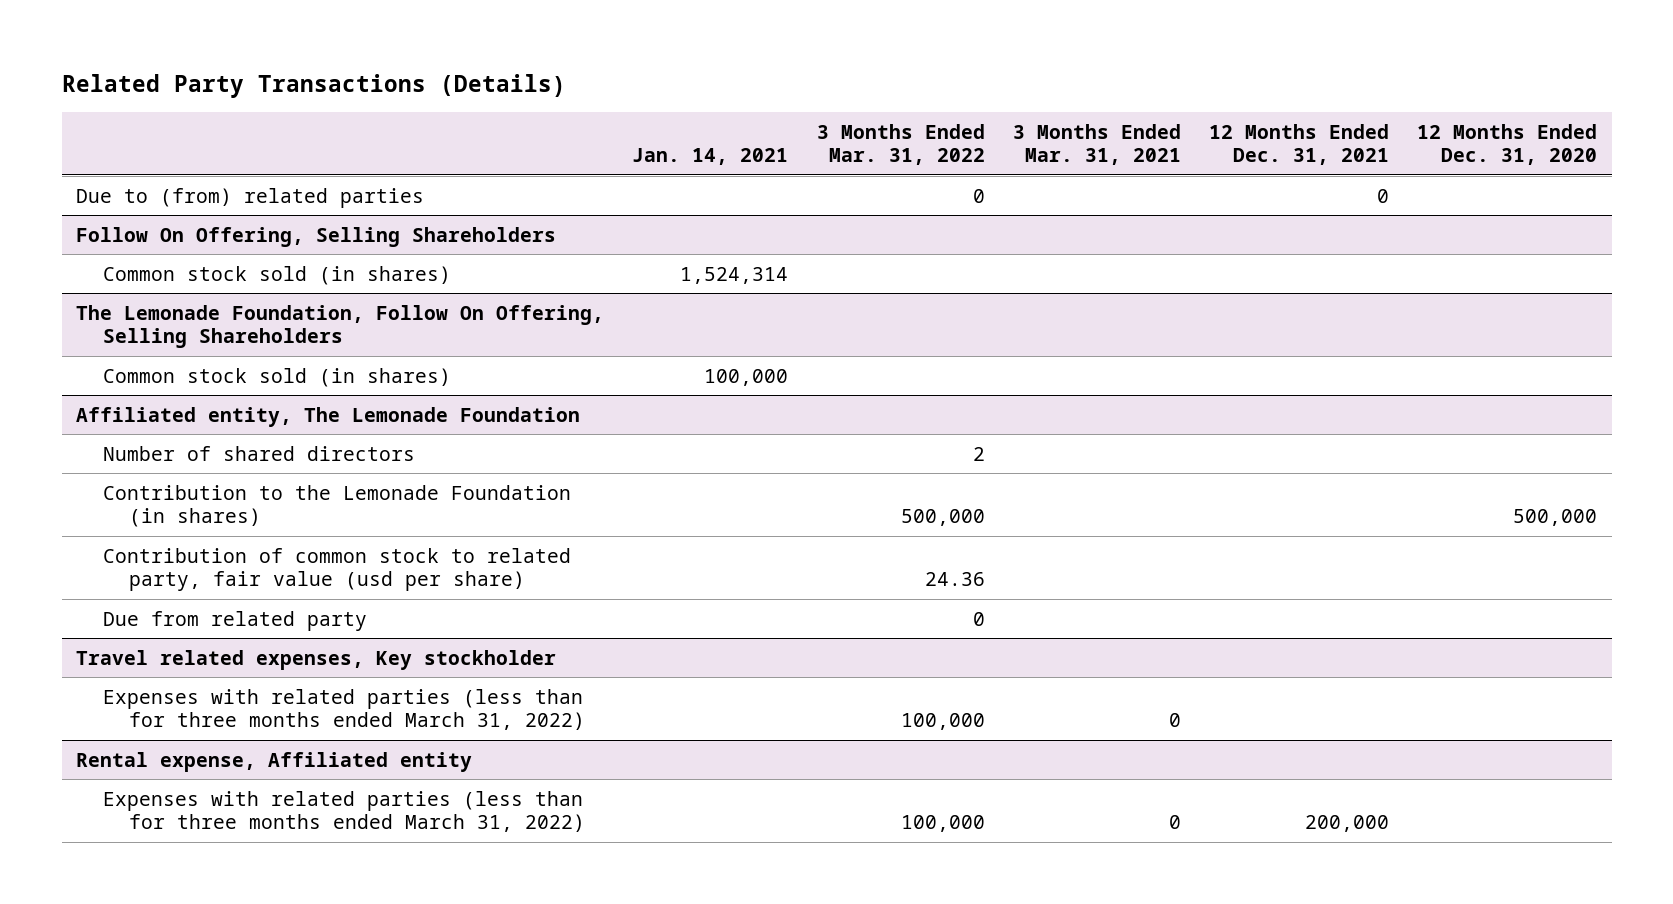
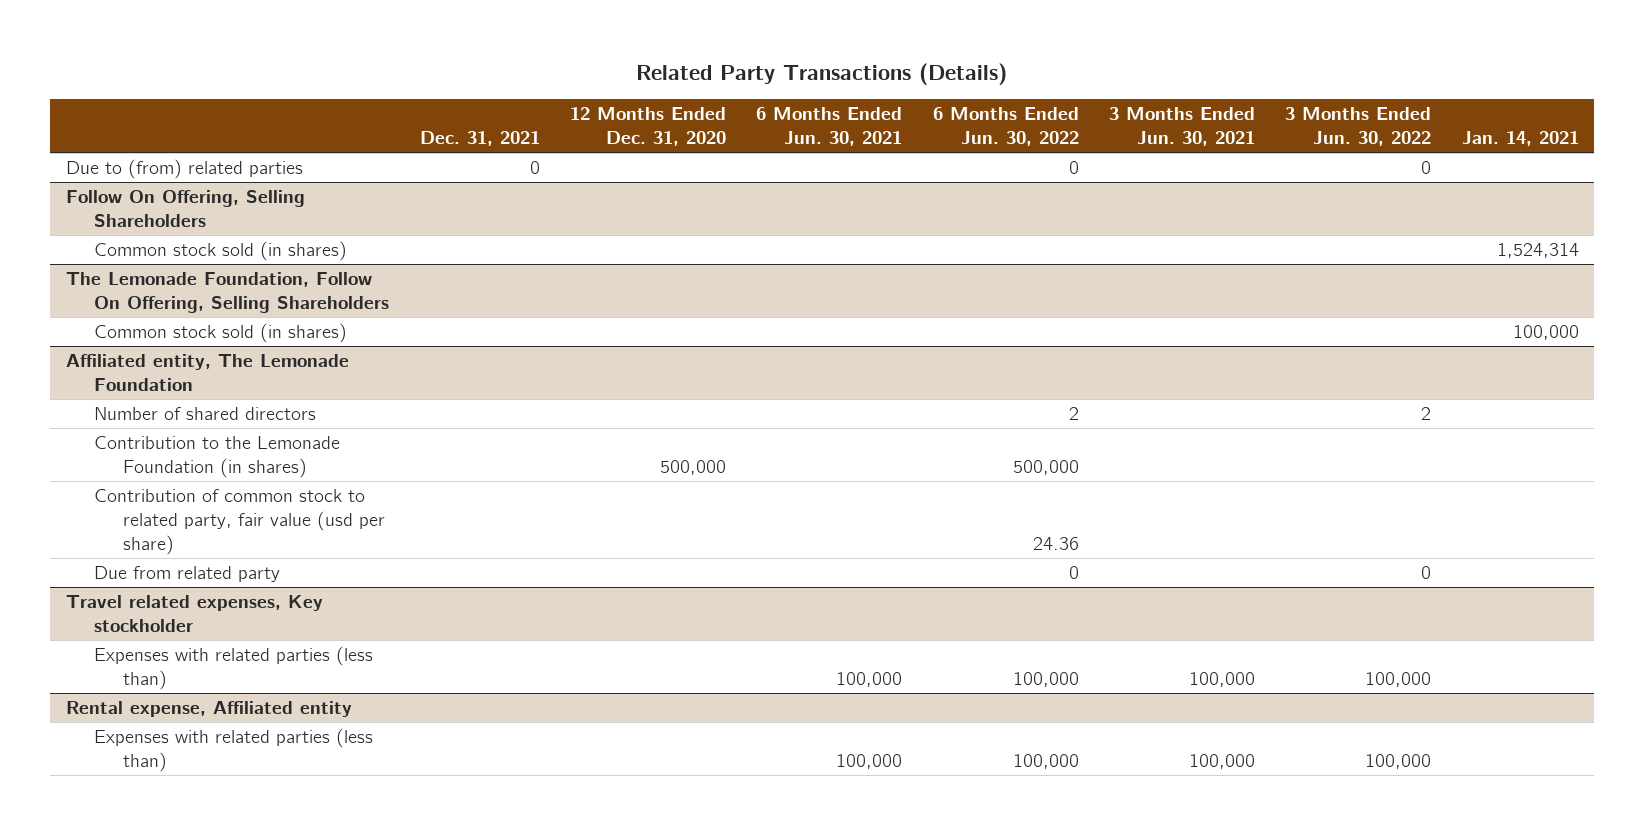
[816,123,985,166] 3 Months Ended Mar. 31, 2022 -> none
[1012,123,1181,166] 3 Months Ended Mar. 31, 2021 -> none
[1209,123,1390,166] 12 Months Ended Dec. 31, 2021 -> none
none -> [419,131,540,147] Dec. 31, 2021
none -> [756,107,903,147] 6 Months Ended Jun. 30, 2021
none -> [932,107,1079,147] 6 Months Ended Jun. 30, 2022
none -> [1108,107,1255,147] 3 Months Ended Jun. 30, 2021
none -> [1285,107,1432,147] 3 Months Ended Jun. 30, 2022
[102,688,586,731] Expenses with related parties (less than for three months ended March 31, 2022) -> [94,646,374,691] Expenses with related parties (less than)
[102,790,586,833] Expenses with related parties (less than for three months ended March 31, 2022) -> [94,728,374,773] Expenses with related parties (less than)

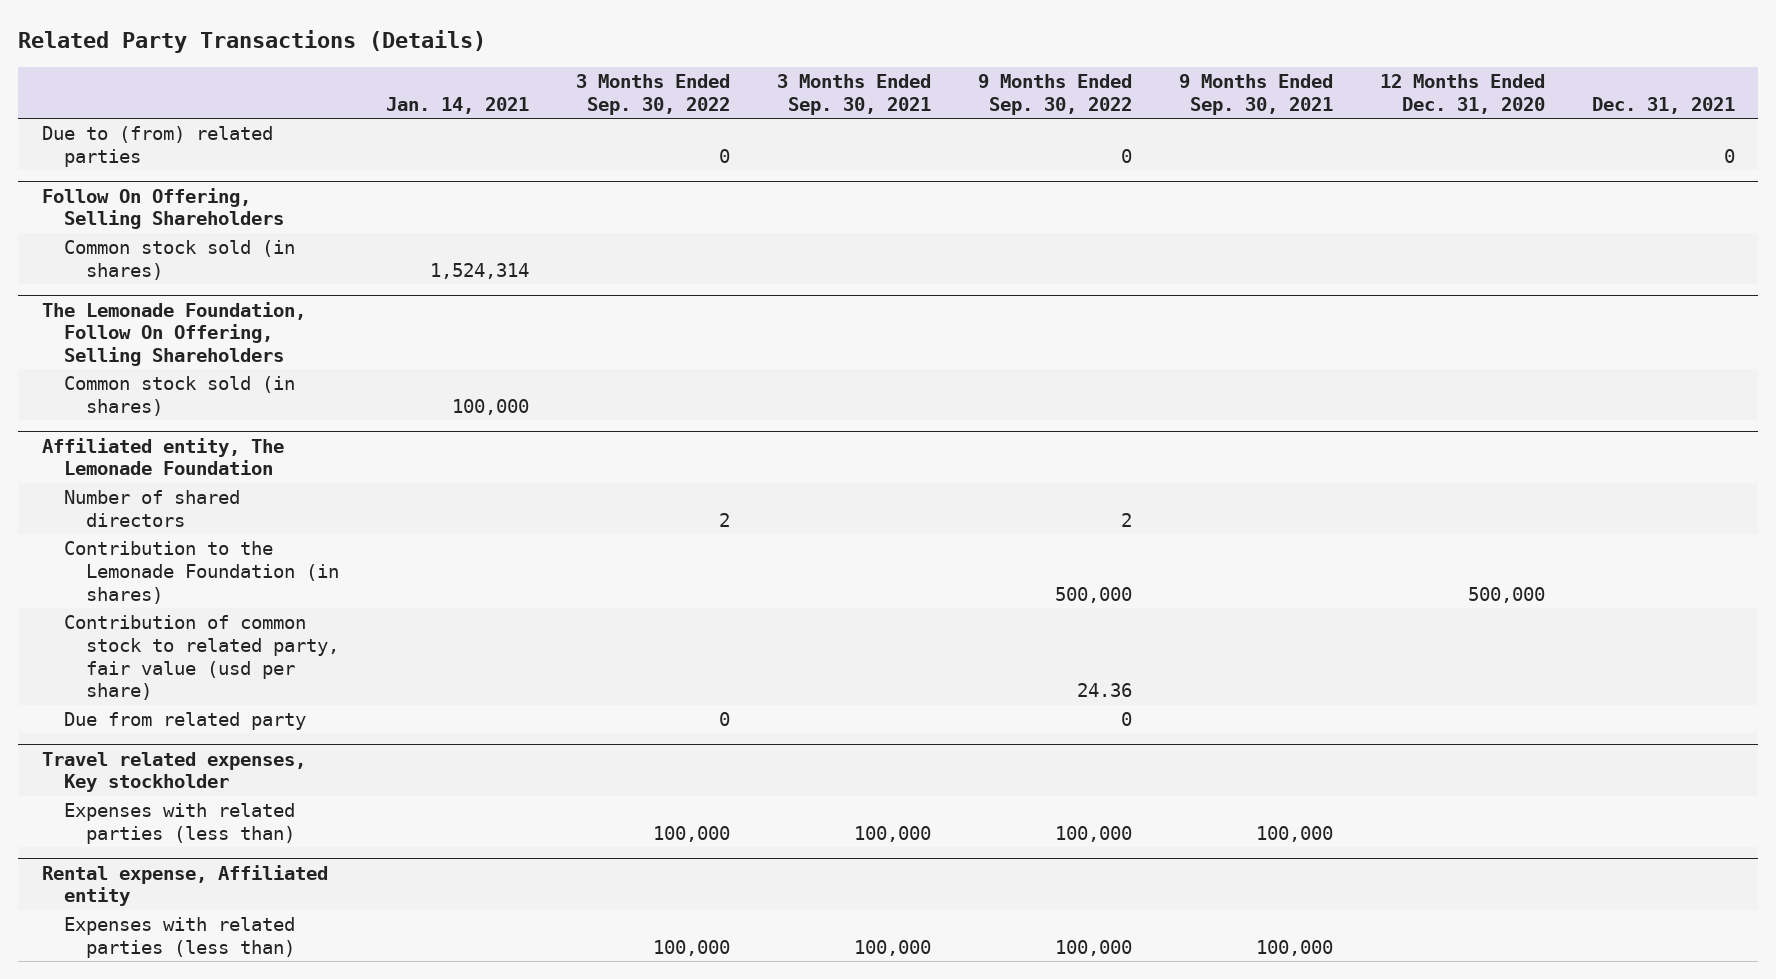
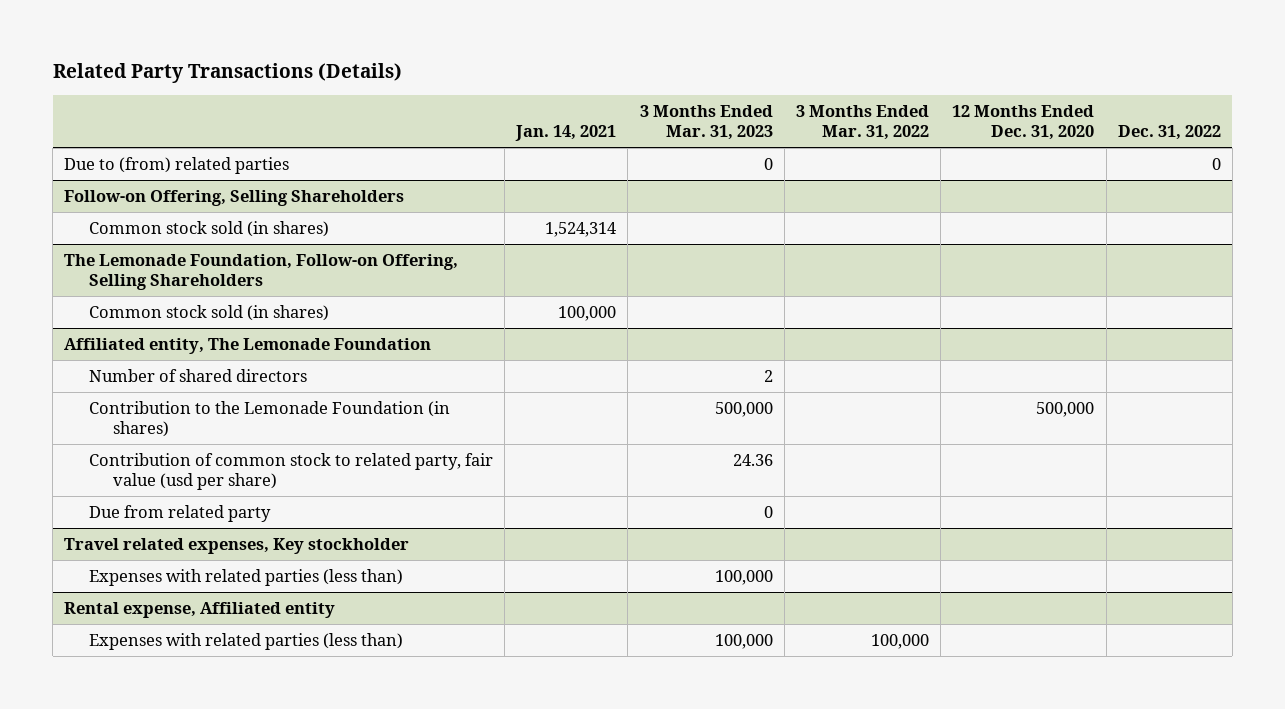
[575,74,730,116] 3 Months Ended Sep. 30, 2022 -> none
[776,74,931,116] 3 Months Ended Sep. 30, 2021 -> none
[977,74,1132,116] 9 Months Ended Sep. 30, 2022 -> none
[1178,74,1333,116] 9 Months Ended Sep. 30, 2021 -> none
[1591,97,1735,115] Dec. 31, 2021 -> none
none -> [639,104,773,141] 3 Months Ended Mar. 31, 2023
none -> [796,104,930,141] 3 Months Ended Mar. 31, 2022
none -> [1117,125,1221,141] Dec. 31, 2022
[41,187,284,230] Follow On Offering, Selling Shareholders -> [64,189,405,206] Follow-on Offering, Selling Shareholders
[41,301,306,367] The Lemonade Foundation, Follow On Offering, Selling Shareholders -> [64,253,459,291] The Lemonade Foundation, Follow-on Offering, Selling Shareholders

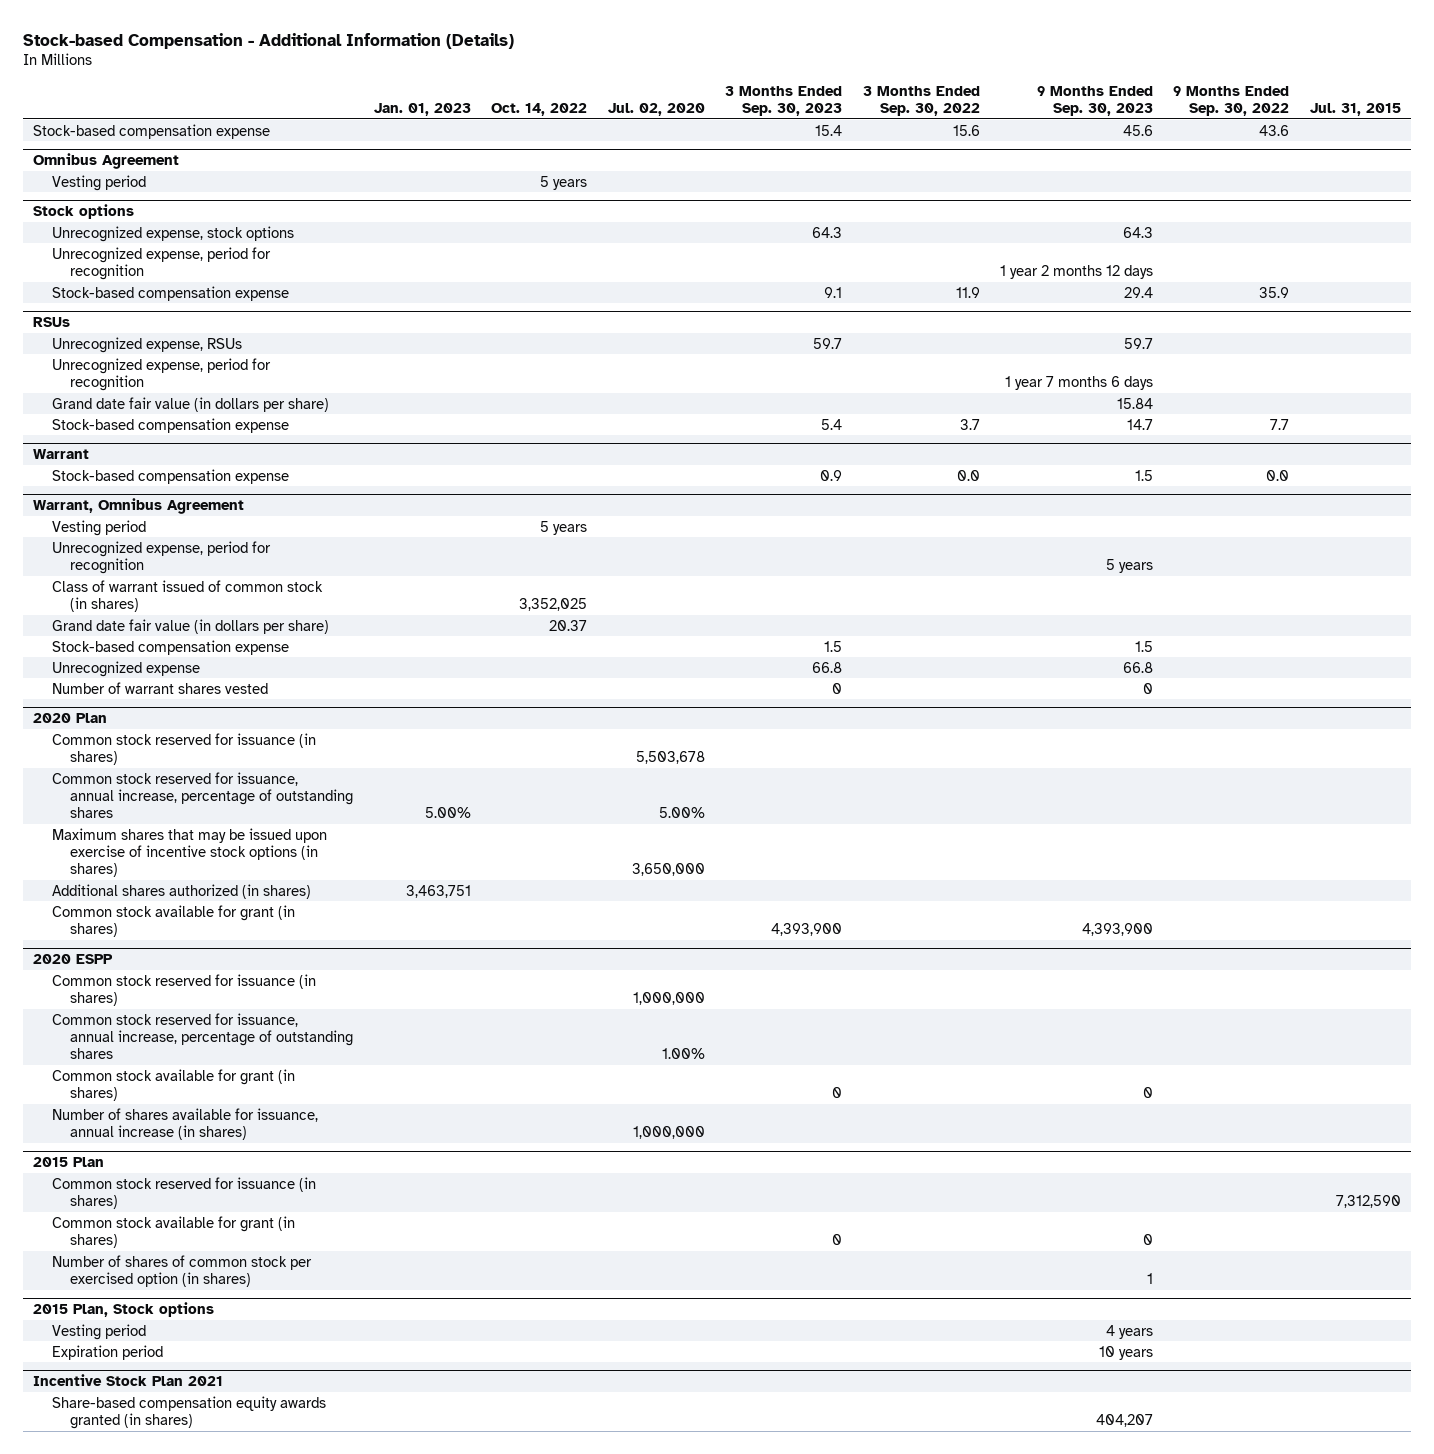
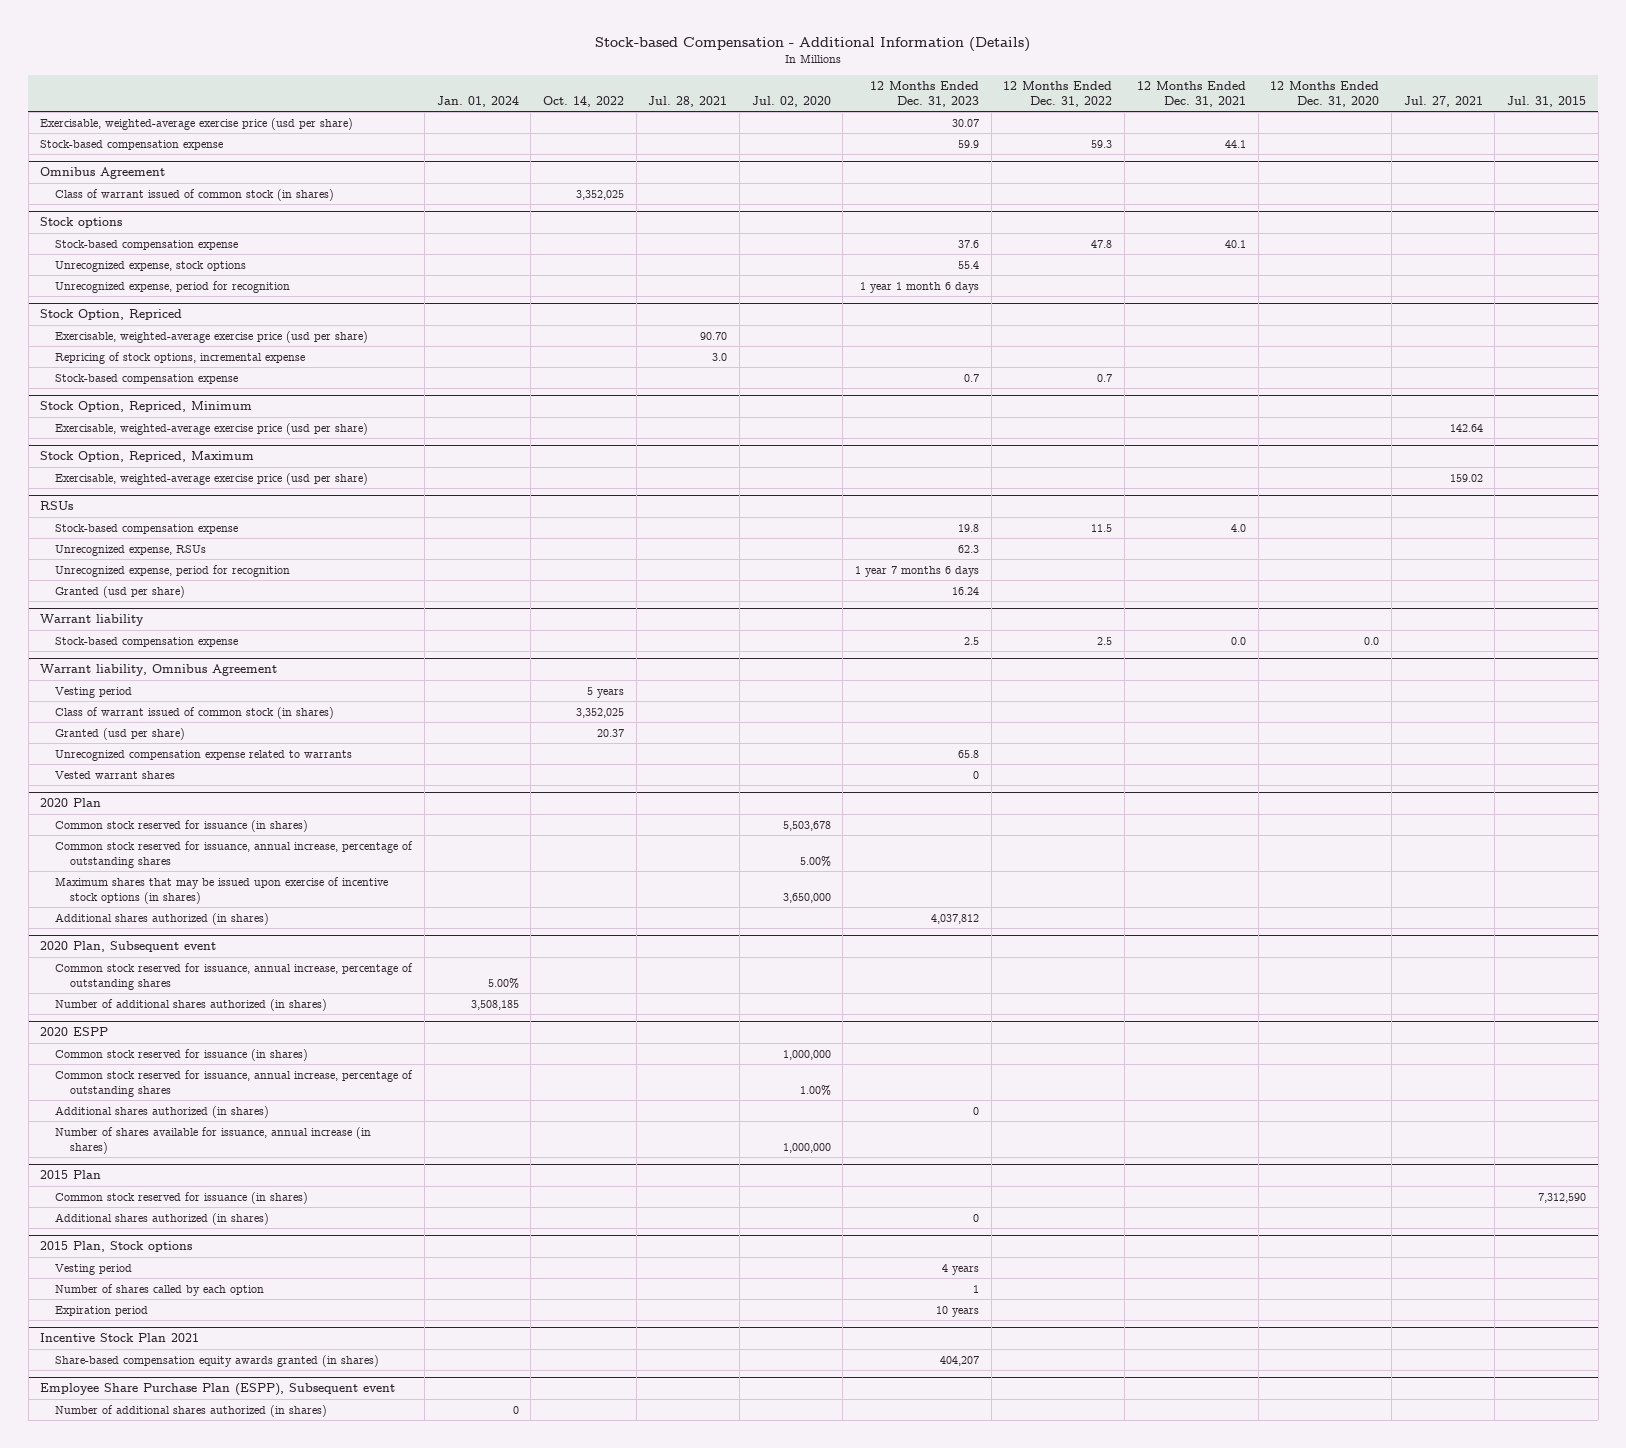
[373,102,471,116] Jan. 01, 2023 -> none
[725,85,843,116] 3 Months Ended Sep. 30, 2023 -> none
[862,85,980,116] 3 Months Ended Sep. 30, 2022 -> none
[1037,85,1154,116] 9 Months Ended Sep. 30, 2023 -> none
[1173,85,1290,116] 9 Months Ended Sep. 30, 2022 -> none
none -> [436,96,519,108] Jan. 01, 2024
none -> [648,96,728,108] Jul. 28, 2021
none -> [870,81,980,108] 12 Months Ended Dec. 31, 2023
none -> [1003,81,1113,108] 12 Months Ended Dec. 31, 2022
none -> [1136,81,1246,108] 12 Months Ended Dec. 31, 2021
none -> [1270,81,1380,108] 12 Months Ended Dec. 31, 2020
none -> [1403,96,1483,108] Jul. 27, 2021
none -> [40,117,354,130] Exercisable, weighted-average exercise price (usd per share)
[51,174,146,191] Vesting period -> none
none -> [55,188,335,201] Class of warrant issued of common stock (in shares)
[51,285,289,301] Stock-based compensation expense -> [55,239,239,250] Stock-based compensation expense
none -> [40,309,183,321] Stock Option, Repriced
none -> [55,330,369,343] Exercisable, weighted-average exercise price (usd per share)
none -> [55,351,306,364] Repricing of stock options, incremental expense
none -> [55,373,239,384] Stock-based compensation expense
none -> [40,401,253,413] Stock Option, Repriced, Minimum
none -> [55,422,369,435] Exercisable, weighted-average exercise price (usd per share)
none -> [40,451,255,463] Stock Option, Repriced, Maximum
none -> [55,472,369,485] Exercisable, weighted-average exercise price (usd per share)
[51,417,289,433] Stock-based compensation expense -> [55,523,239,534] Stock-based compensation expense
[51,396,329,412] Grand date fair value (in dollars per share) -> [55,585,186,598] Granted (usd per share)
[33,449,90,460] Warrant -> [40,614,145,627] Warrant liability
[33,498,245,515] Warrant, Omnibus Agreement -> [40,664,278,677] Warrant liability, Omnibus Agreement
[51,540,271,574] Unrecognized expense, period for recognition -> none
[51,639,289,655] Stock-based compensation expense -> none
[51,618,329,634] Grand date fair value (in dollars per share) -> [55,727,186,740] Granted (usd per share)
[51,660,200,677] Unrecognized expense -> [55,749,353,761] Unrecognized compensation expense related to warrants
[51,681,268,694] Number of warrant shares vested -> [55,770,176,779] Vested warrant shares
[51,904,295,937] Common stock available for grant (in shares) -> none
none -> [40,941,217,953] 2020 Plan, Subsequent event
none -> [55,962,414,990] Common stock reserved for issuance, annual increase, percentage of outstanding shares
none -> [55,998,328,1011] Number of additional shares authorized (in shares)
[51,1068,295,1101] Common stock available for grant (in shares) -> [55,1105,270,1118] Additional shares authorized (in shares)
[51,1254,312,1287] Number of shares of common stock per exercised option (in shares) -> none
[51,1215,295,1248] Common stock available for grant (in shares) -> [55,1212,270,1225] Additional shares authorized (in shares)
none -> [55,1283,265,1296] Number of shares called by each option
none -> [40,1383,396,1397] Employee Share Purchase Plan (ESPP), Subsequent event
none -> [55,1404,328,1417] Number of additional shares authorized (in shares)

